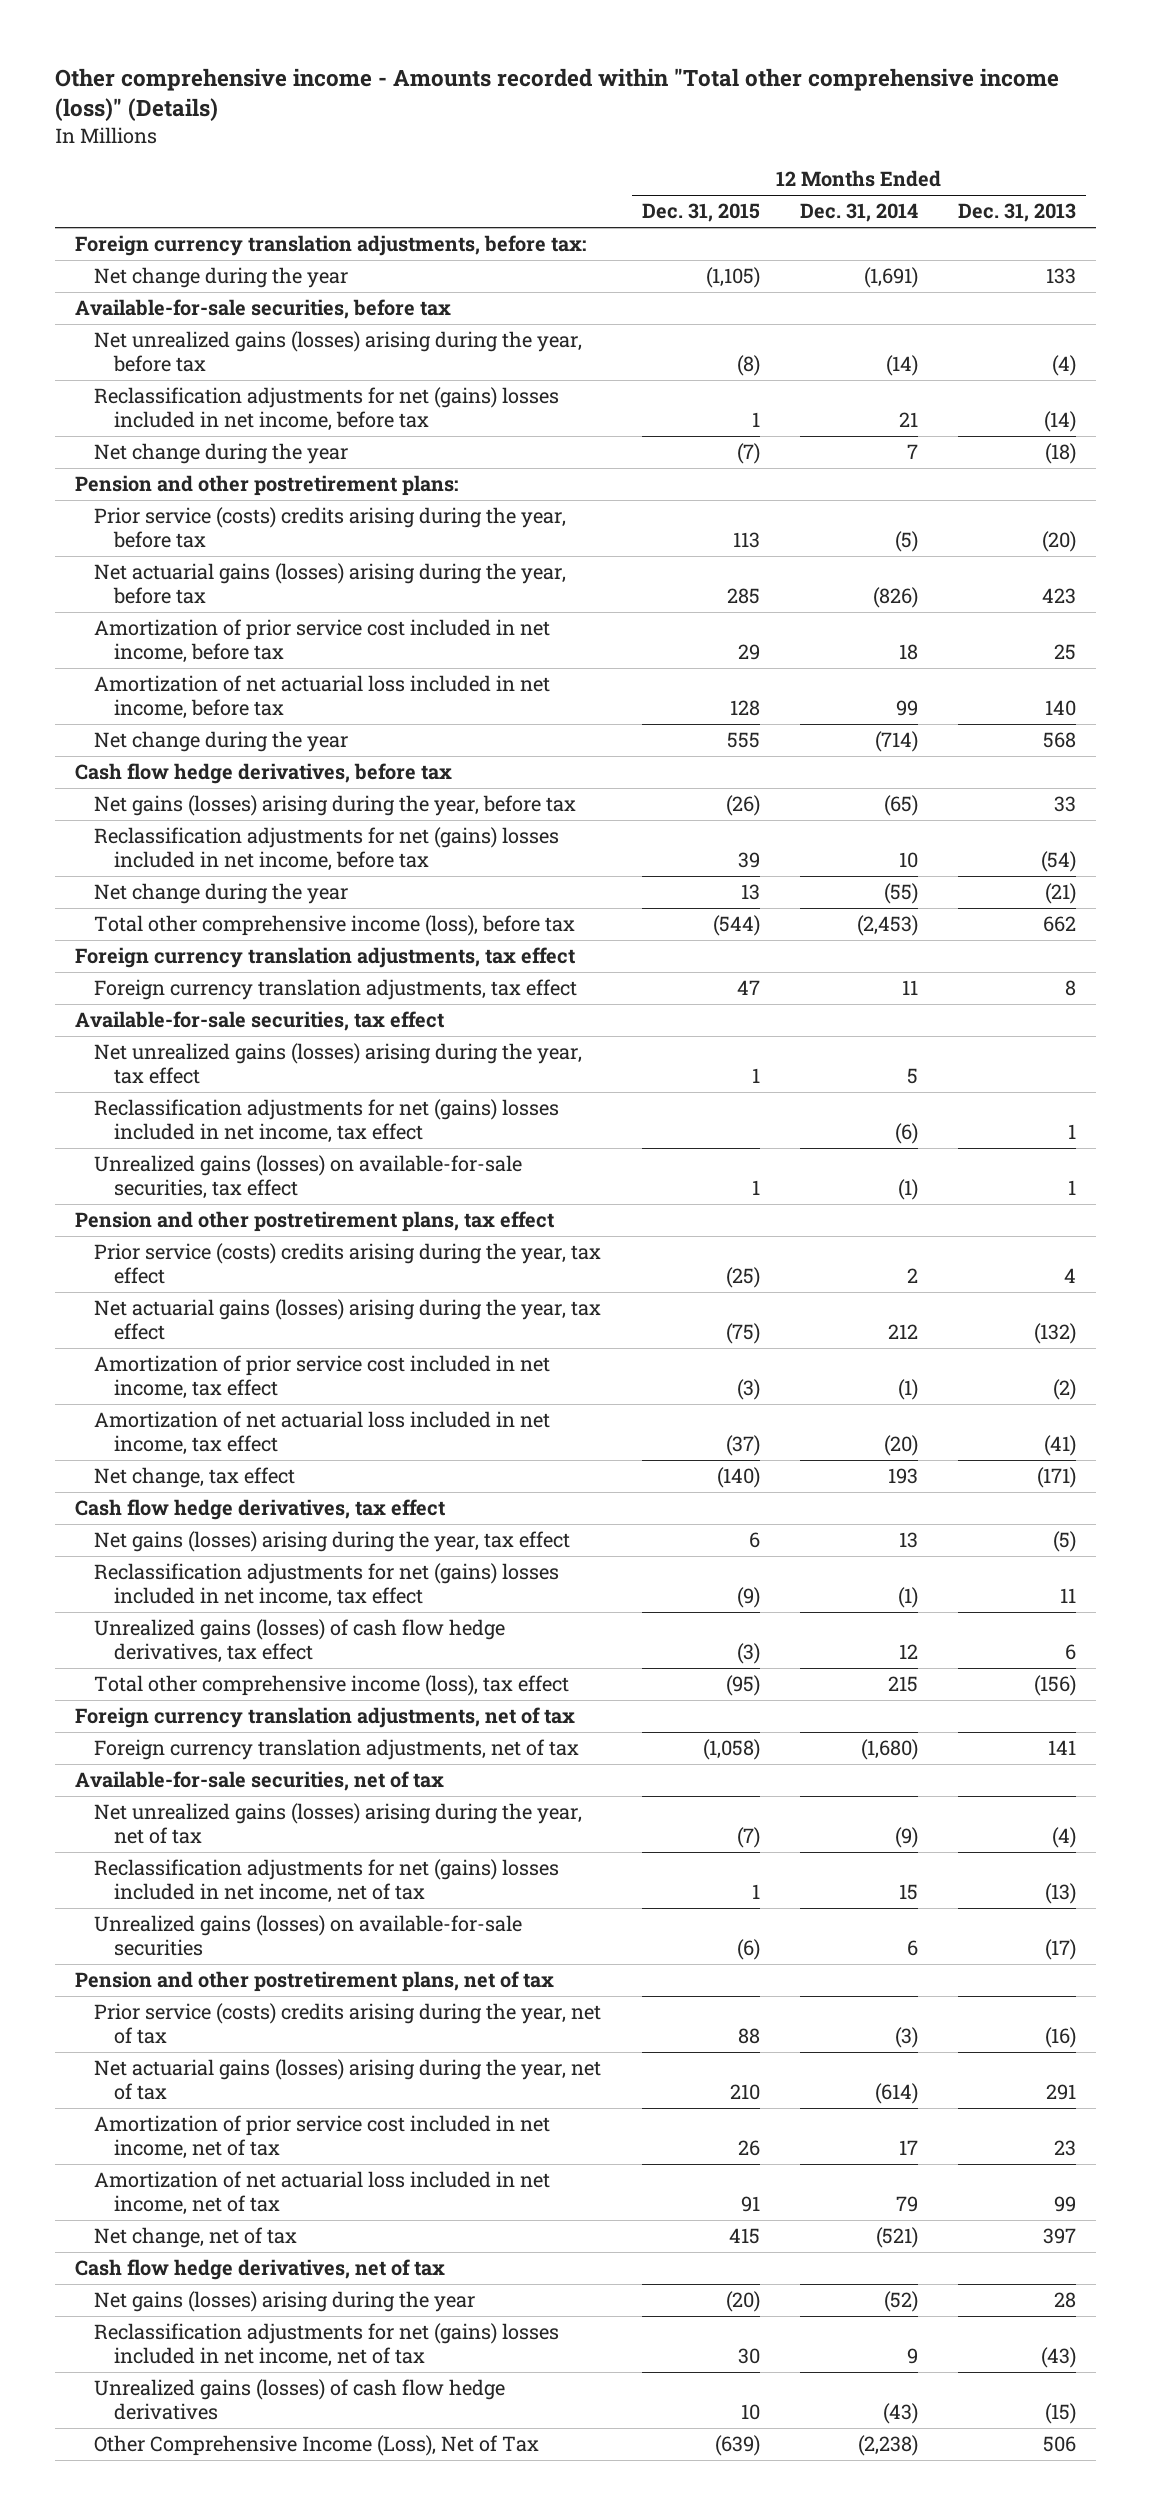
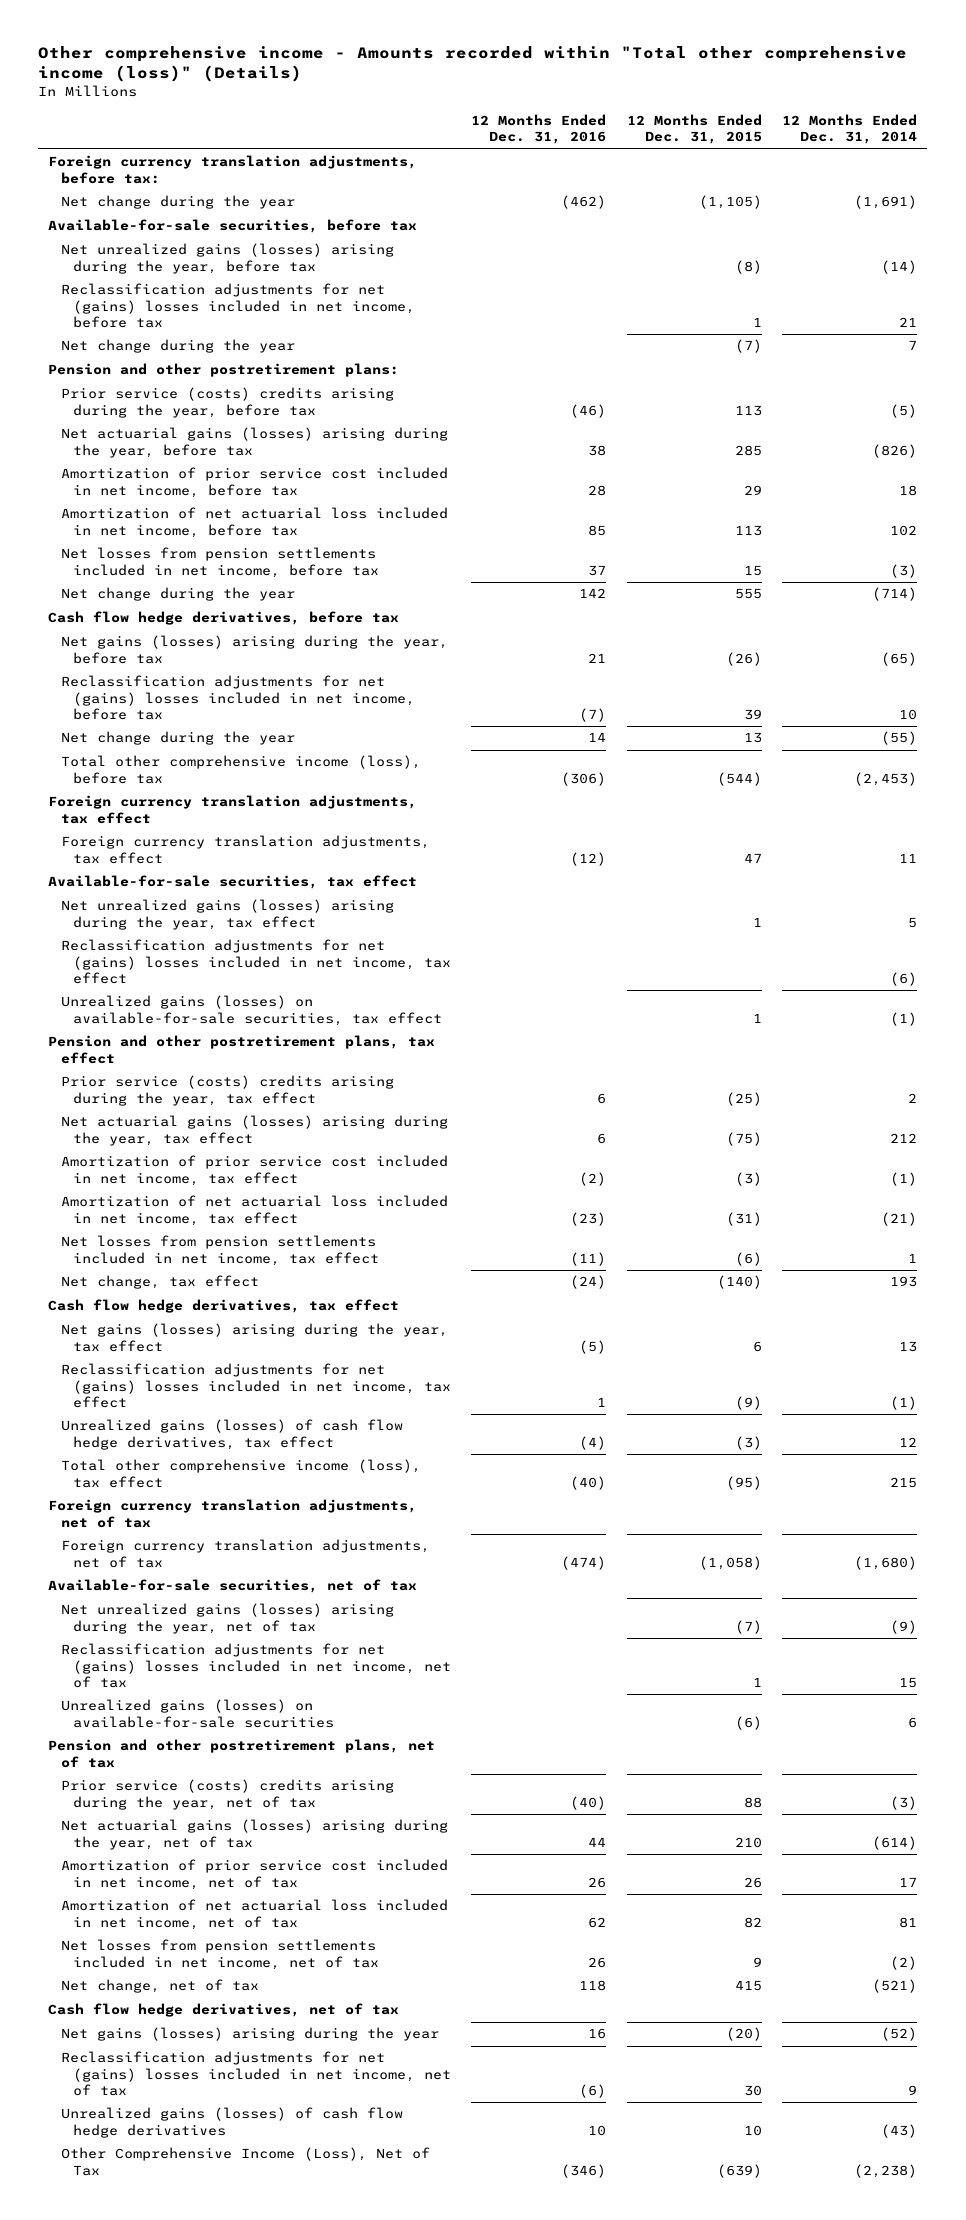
[958,203,1077,223] Dec. 31, 2013 -> none
none -> [471,113,607,145] 12 Months Ended Dec. 31, 2016
[729,699,760,716] 128 -> [734,524,762,536] 113
[895,699,918,716] 99 -> [890,524,918,536] 102
none -> [60,547,379,578] Net losses from pension settlements included in net income, before tax
[725,1434,760,1456] (37) -> [725,1211,762,1226] (31)
[883,1434,918,1456] (20) -> [881,1211,918,1226] (21)
none -> [60,1235,379,1266] Net losses from pension settlements included in net income, tax effect
[740,2195,760,2212] 91 -> [743,1916,762,1928] 82
[895,2195,918,2212] 79 -> [899,1916,918,1928] 81
none -> [60,1939,379,1970] Net losses from pension settlements included in net income, net of tax

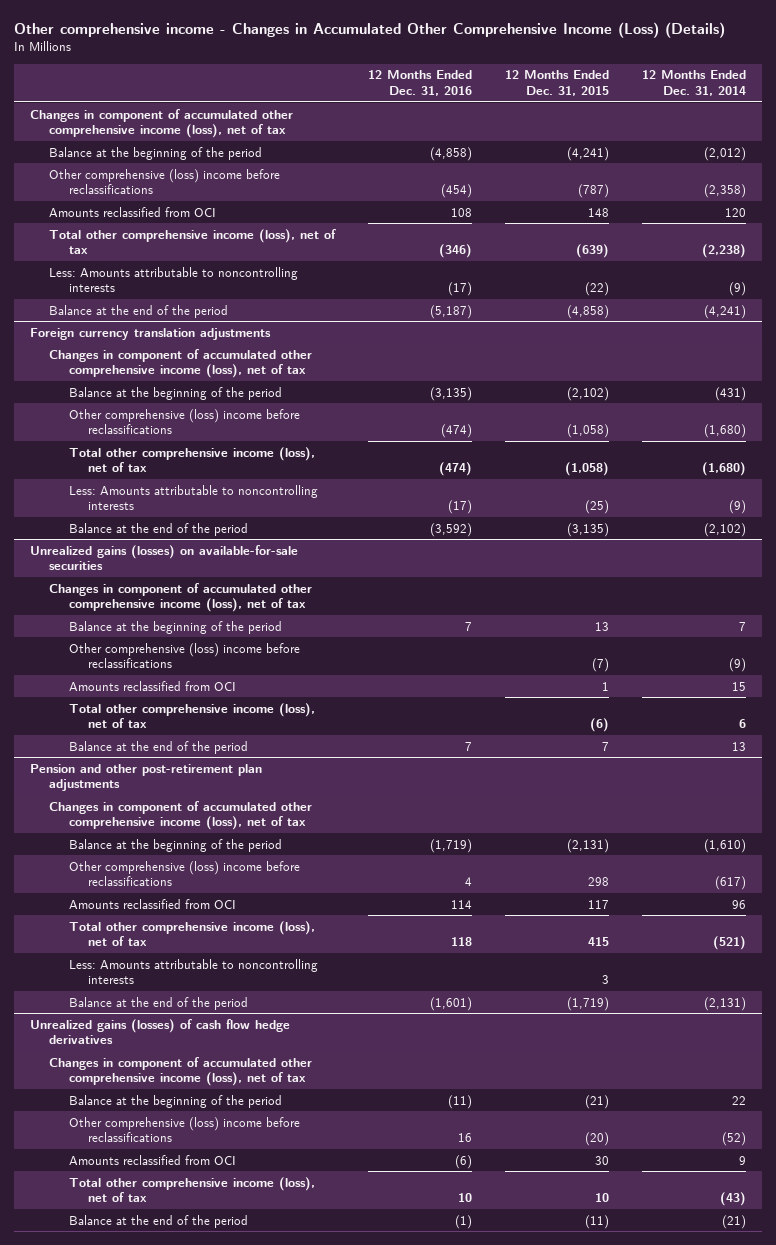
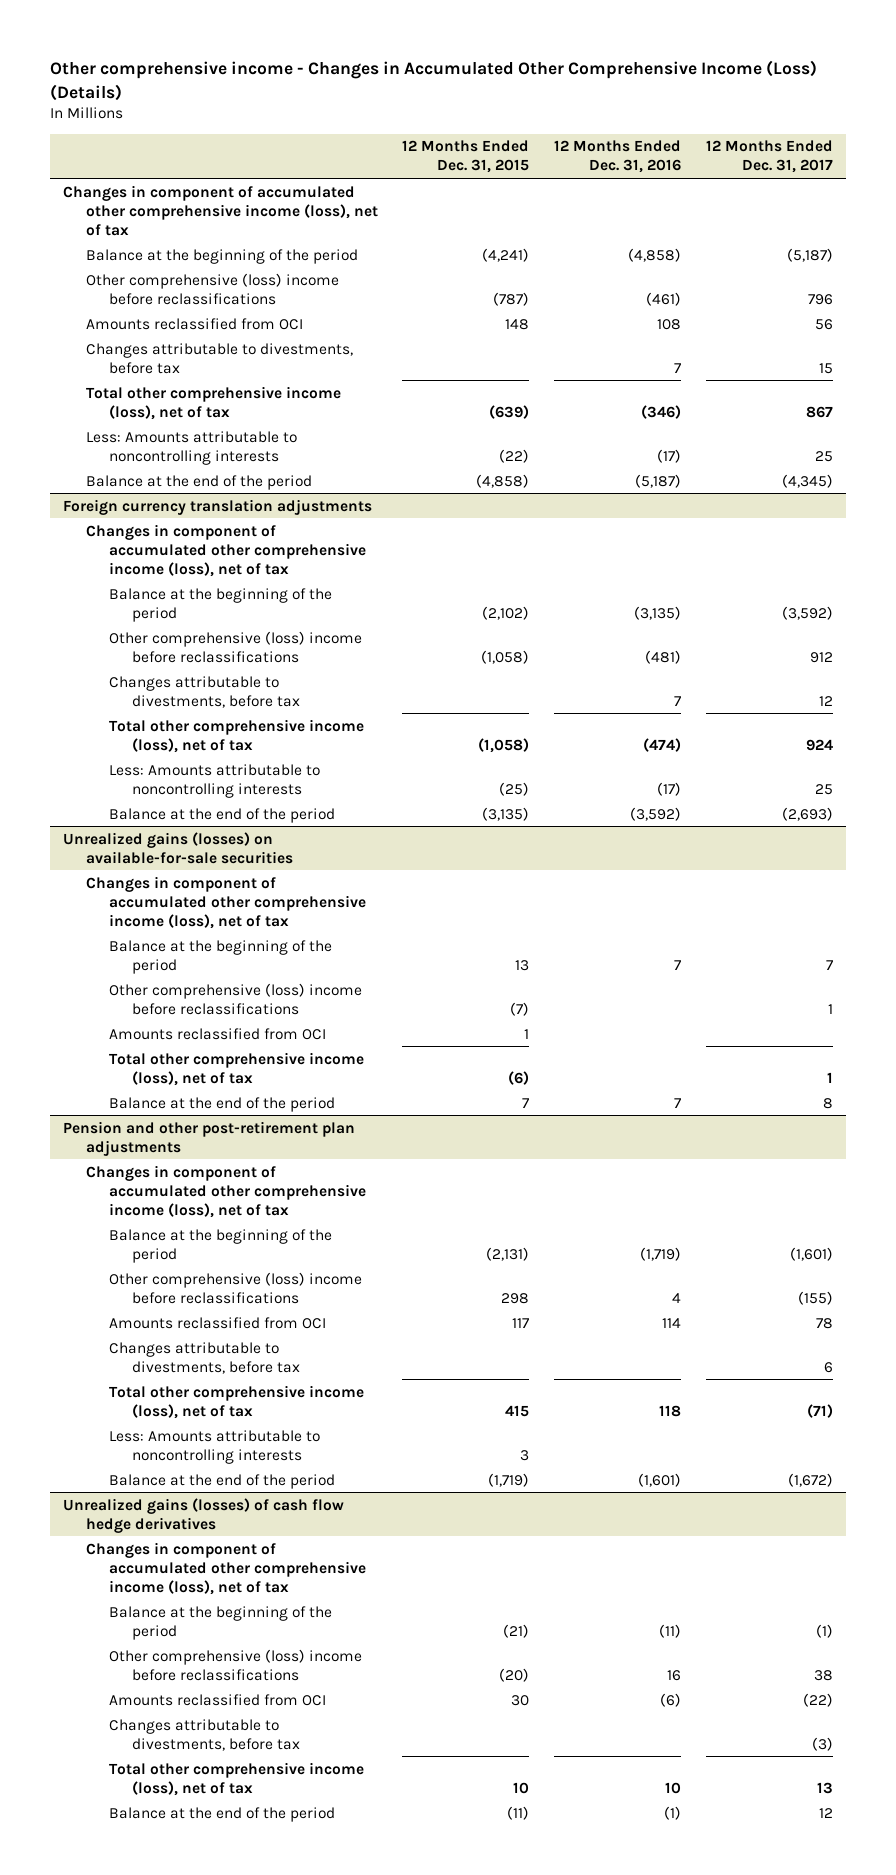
[642,70,747,96] 12 Months Ended Dec. 31, 2014 -> none
none -> [706,140,834,174] 12 Months Ended Dec. 31, 2017
[441,184,473,199] (454) -> [646,291,682,306] (461)
none -> [85,342,353,374] Changes attributable to divestments, before tax
[441,424,473,439] (474) -> [645,649,682,664] (481)
none -> [108,675,300,708] Changes attributable to divestments, before tax
none -> [108,1341,300,1374] Changes attributable to divestments, before tax
none -> [108,1718,300,1751] Changes attributable to divestments, before tax

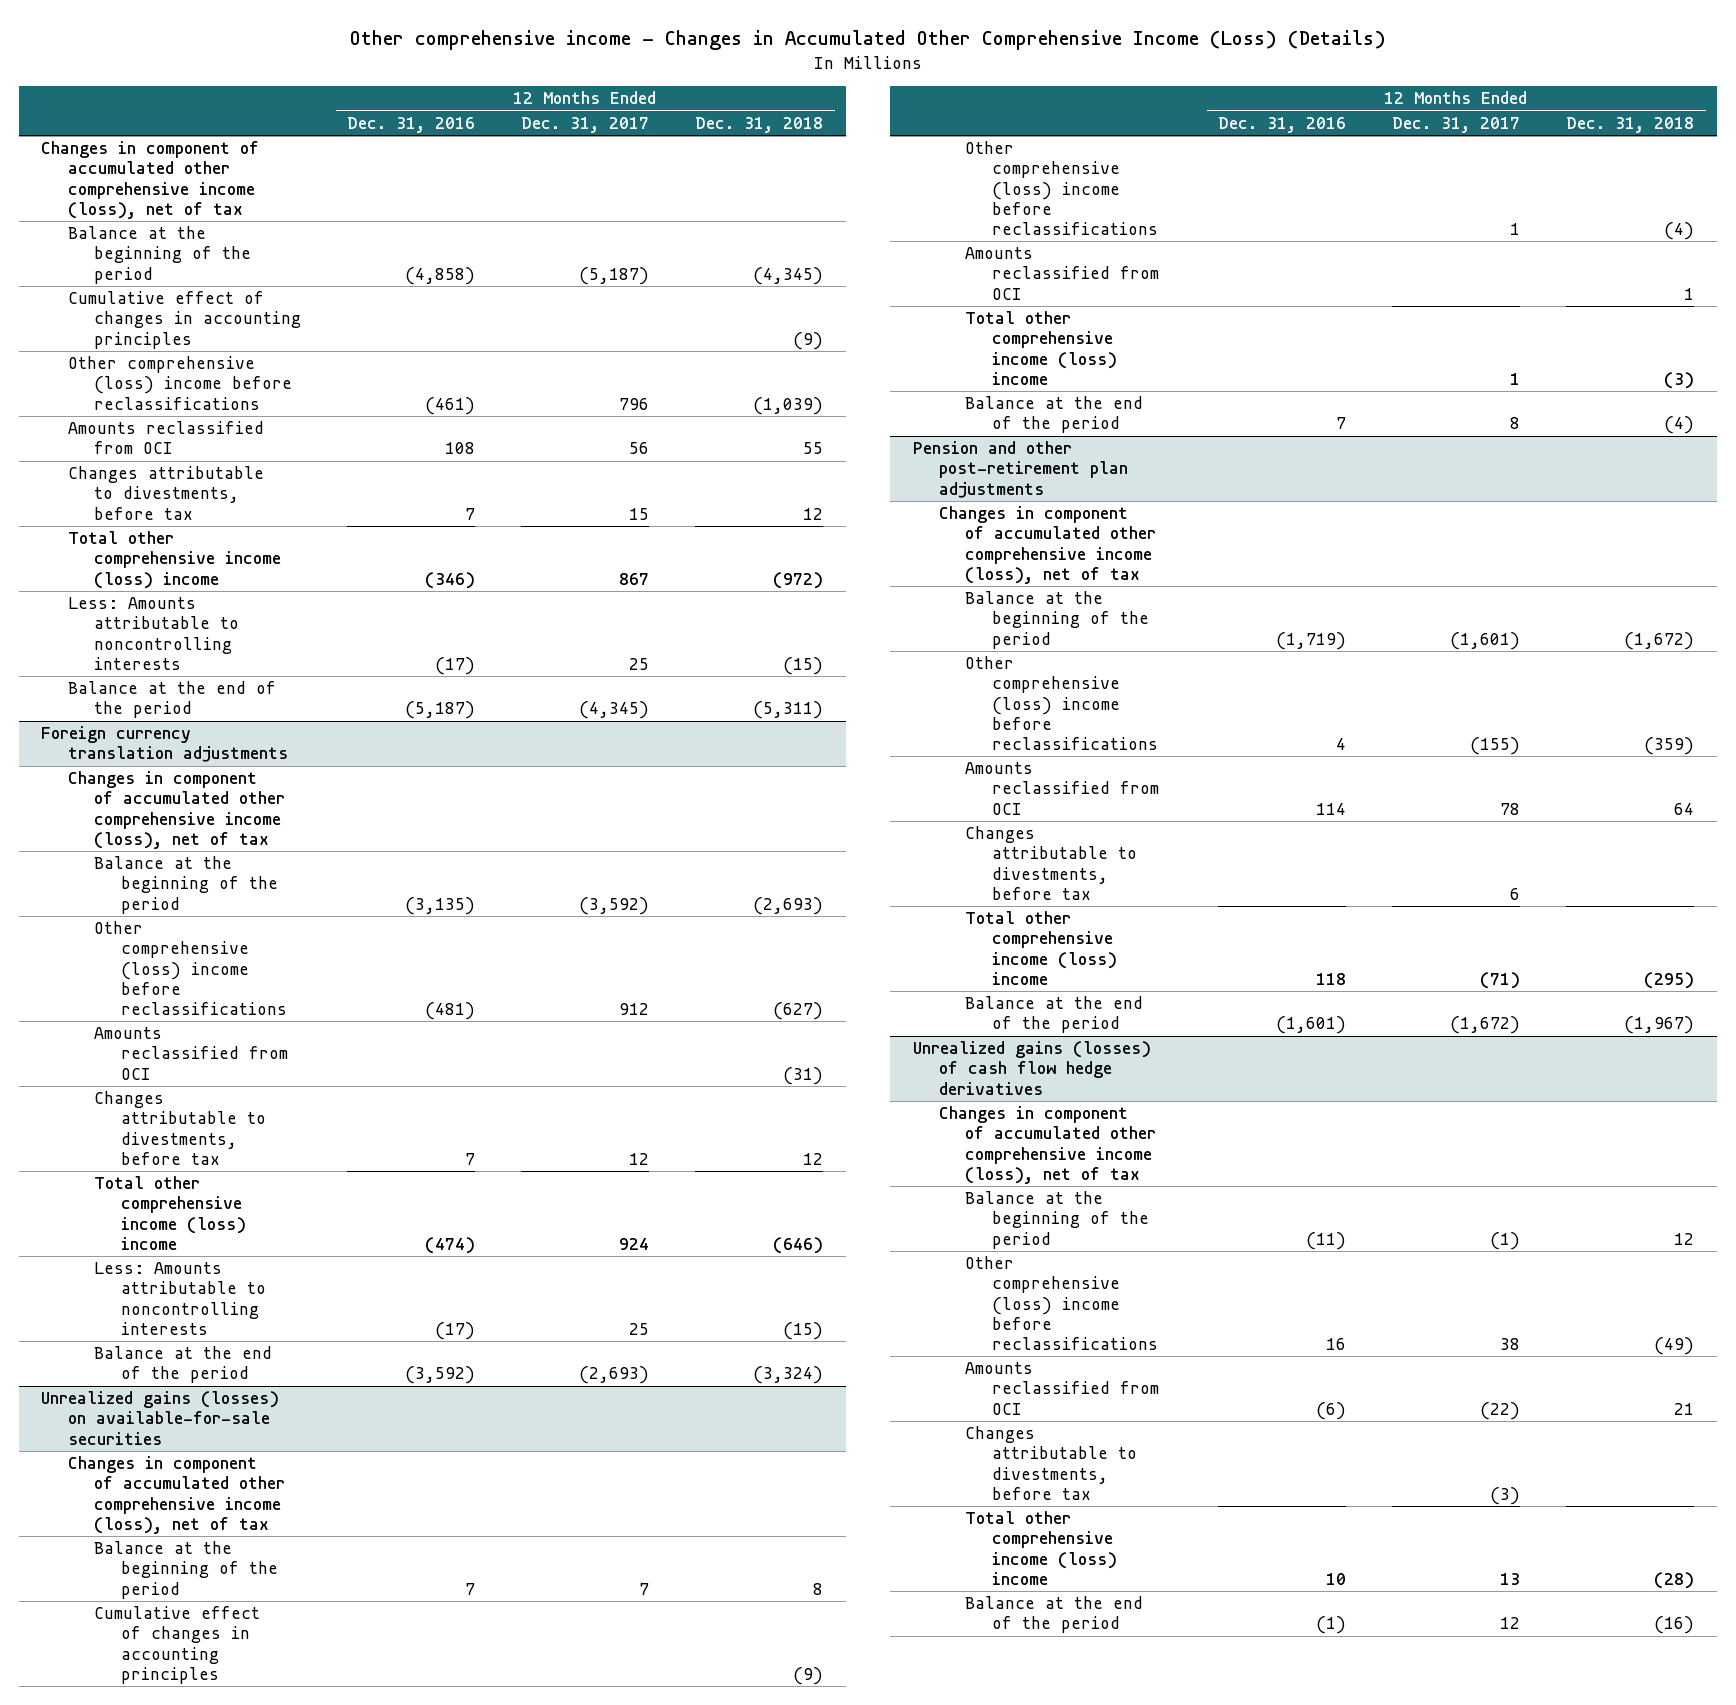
[402,140,530,174] 12 Months Ended Dec. 31, 2015 -> none
none -> [695,116,824,133] Dec. 31, 2018
none -> [67,291,302,349] Cumulative effect of changes in accounting principles
[85,385,341,420] Total other comprehensive income (loss), net of tax -> [67,531,282,589] Total other comprehensive income (loss) income
none -> [94,1027,288,1080] Amounts reclassified from OCI
[108,718,364,753] Total other comprehensive income (loss), net of tax -> [94,1176,246,1250] Total other comprehensive income (loss) income
none -> [94,1606,261,1684] Cumulative effect of changes in accounting principles
[108,1051,364,1086] Total other comprehensive income (loss), net of tax -> [965,311,1117,385] Total other comprehensive income (loss) income
[108,1429,320,1464] Less: Amounts attributable to noncontrolling interests -> none
[108,1384,364,1419] Total other comprehensive income (loss), net of tax -> [965,911,1117,985] Total other comprehensive income (loss) income
[108,1761,364,1796] Total other comprehensive income (loss), net of tax -> [965,1511,1117,1585] Total other comprehensive income (loss) income

